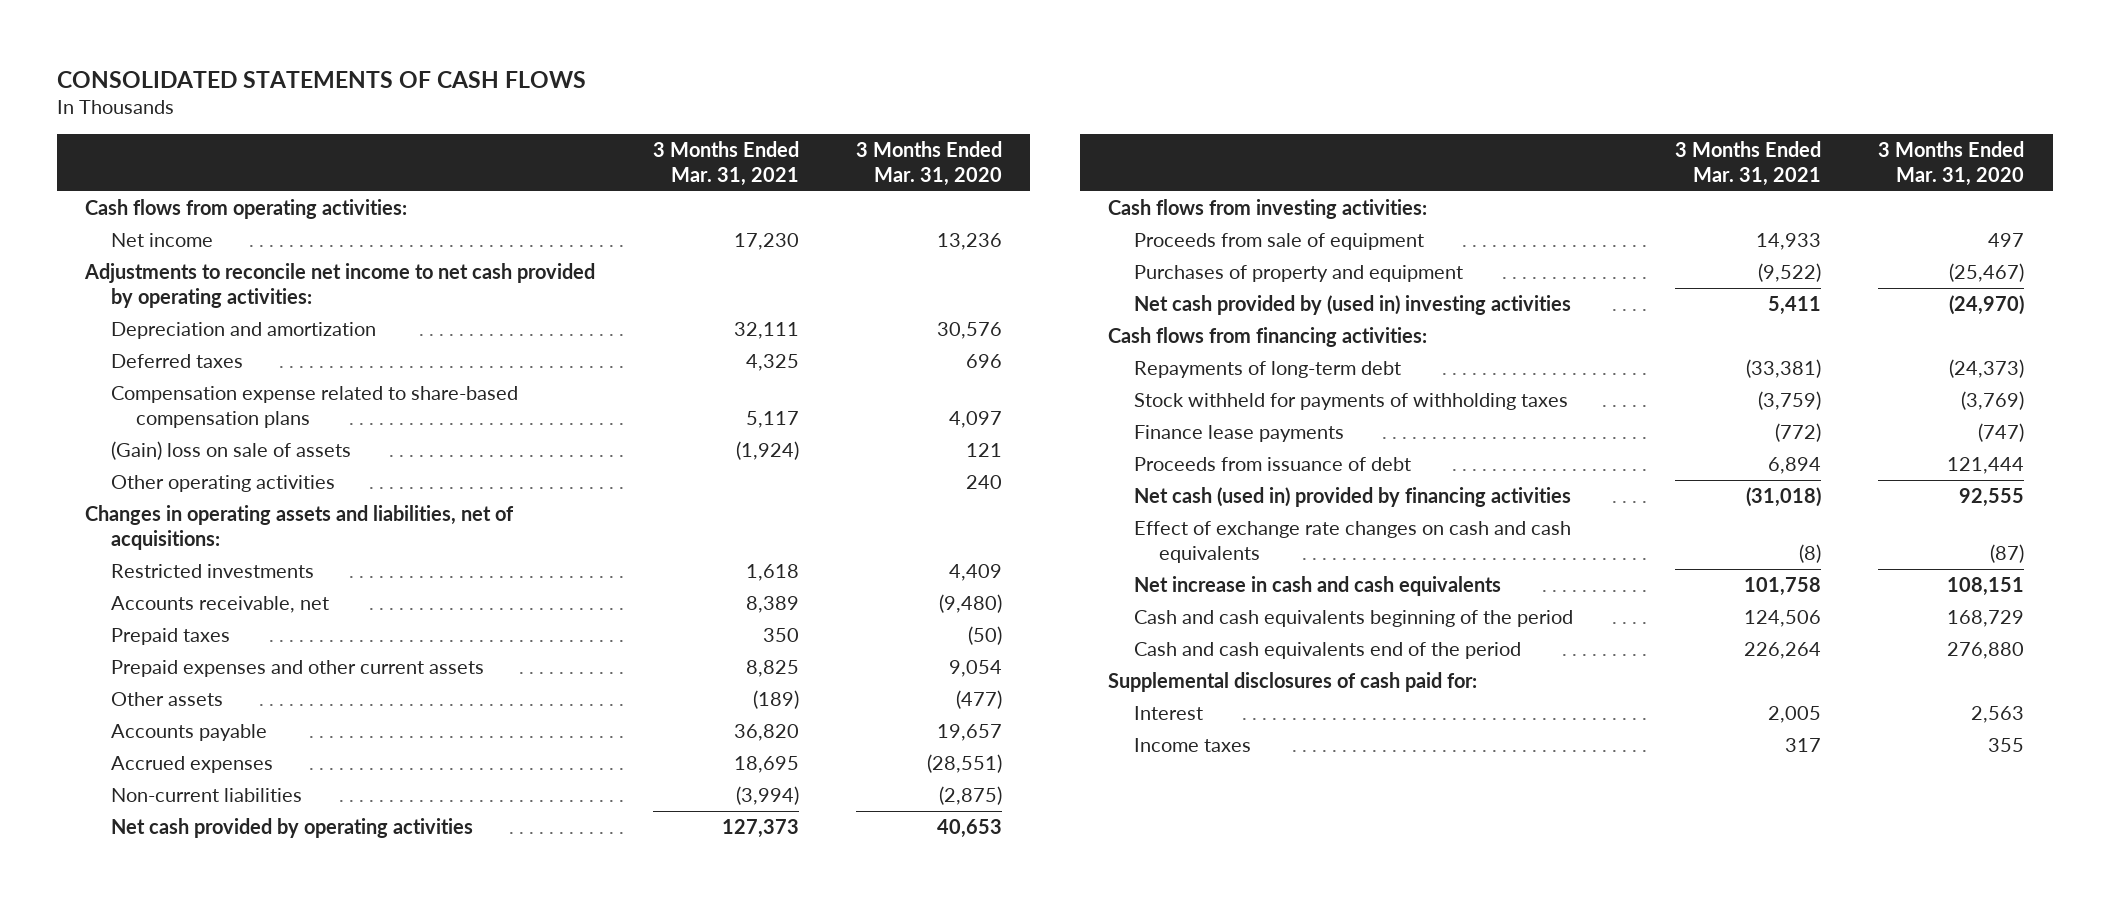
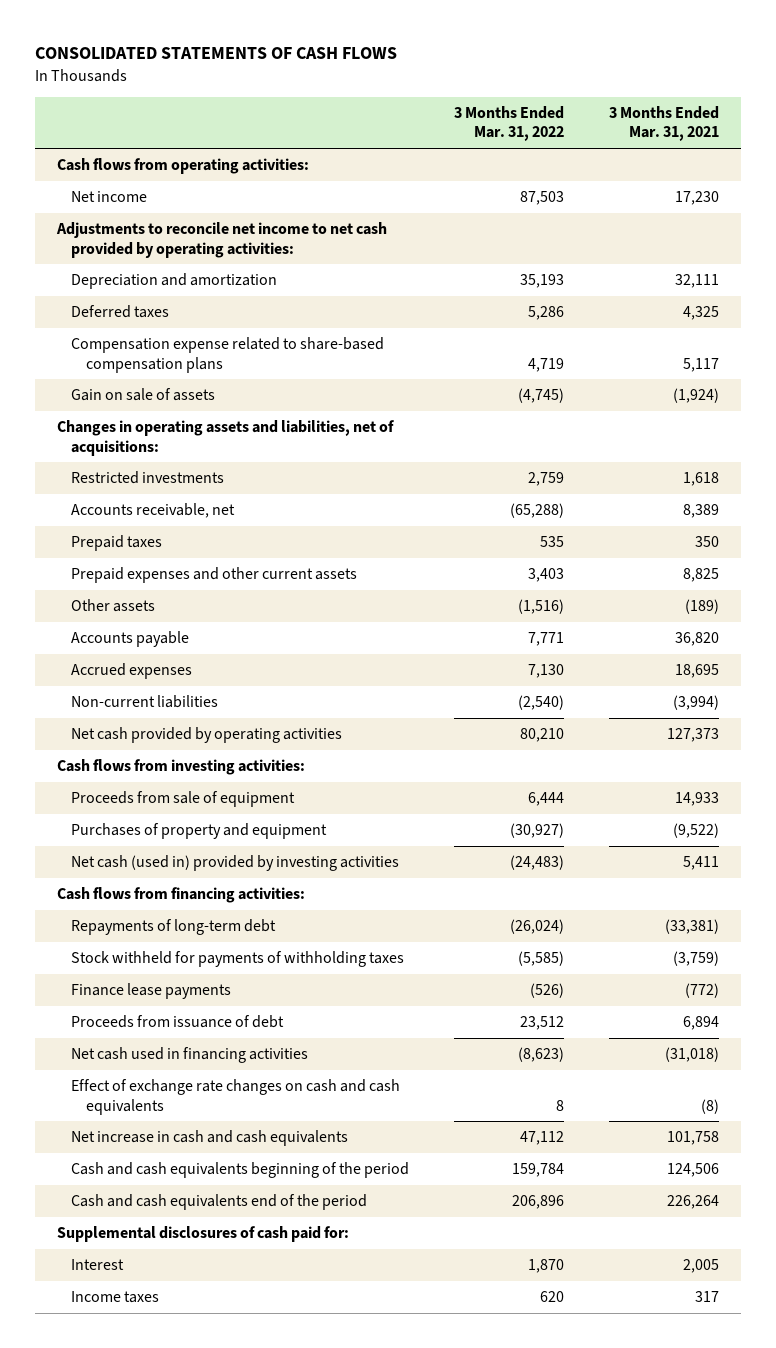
[855,141,1002,187] 3 Months Ended Mar. 31, 2020 -> none
none -> [454,105,565,142] 3 Months Ended Mar. 31, 2022
[110,474,335,492] Other operating activities -> none
[110,440,351,460] (Gain) loss on sale of assets -> [71,388,216,402] Gain on sale of assets
[1133,294,1571,315] Net cash provided by (used in) investing activities -> [71,855,400,872] Net cash (used in) provided by investing activities
[1133,486,1571,507] Net cash (used in) provided by financing activities -> [71,1047,309,1064] Net cash used in financing activities

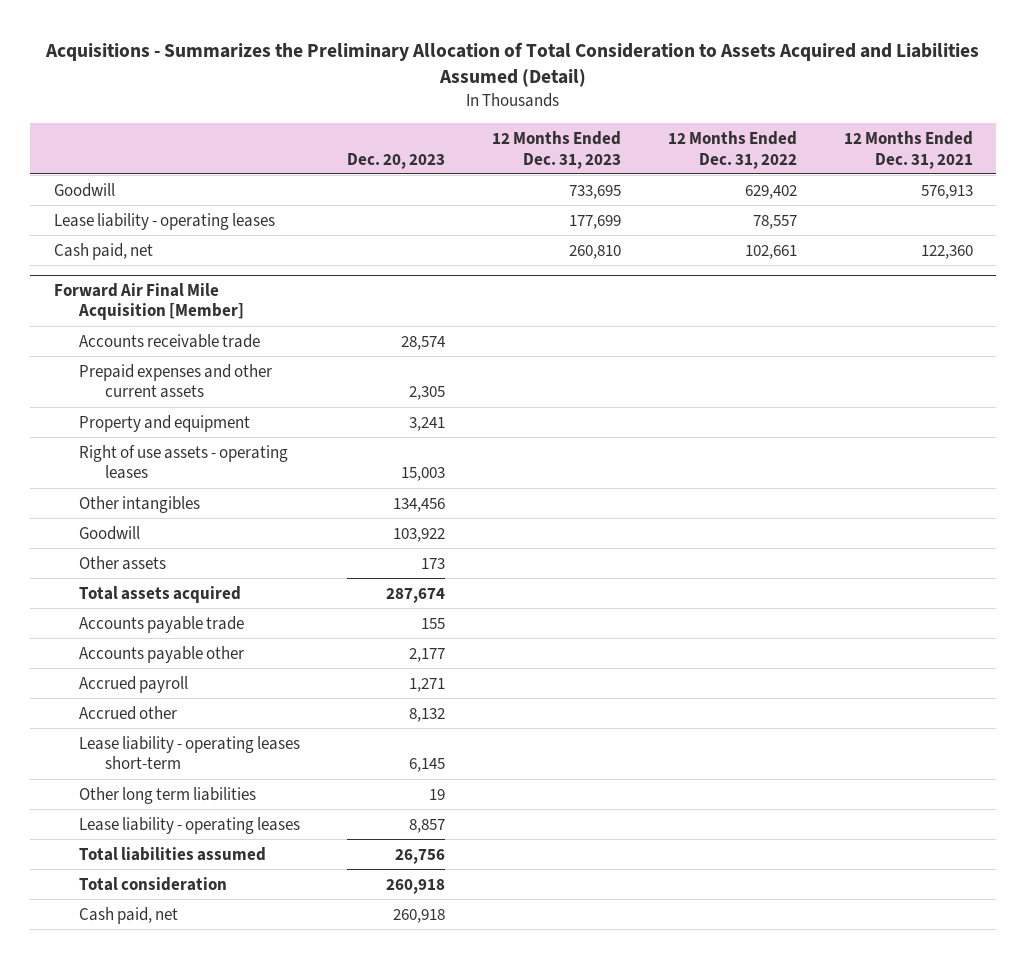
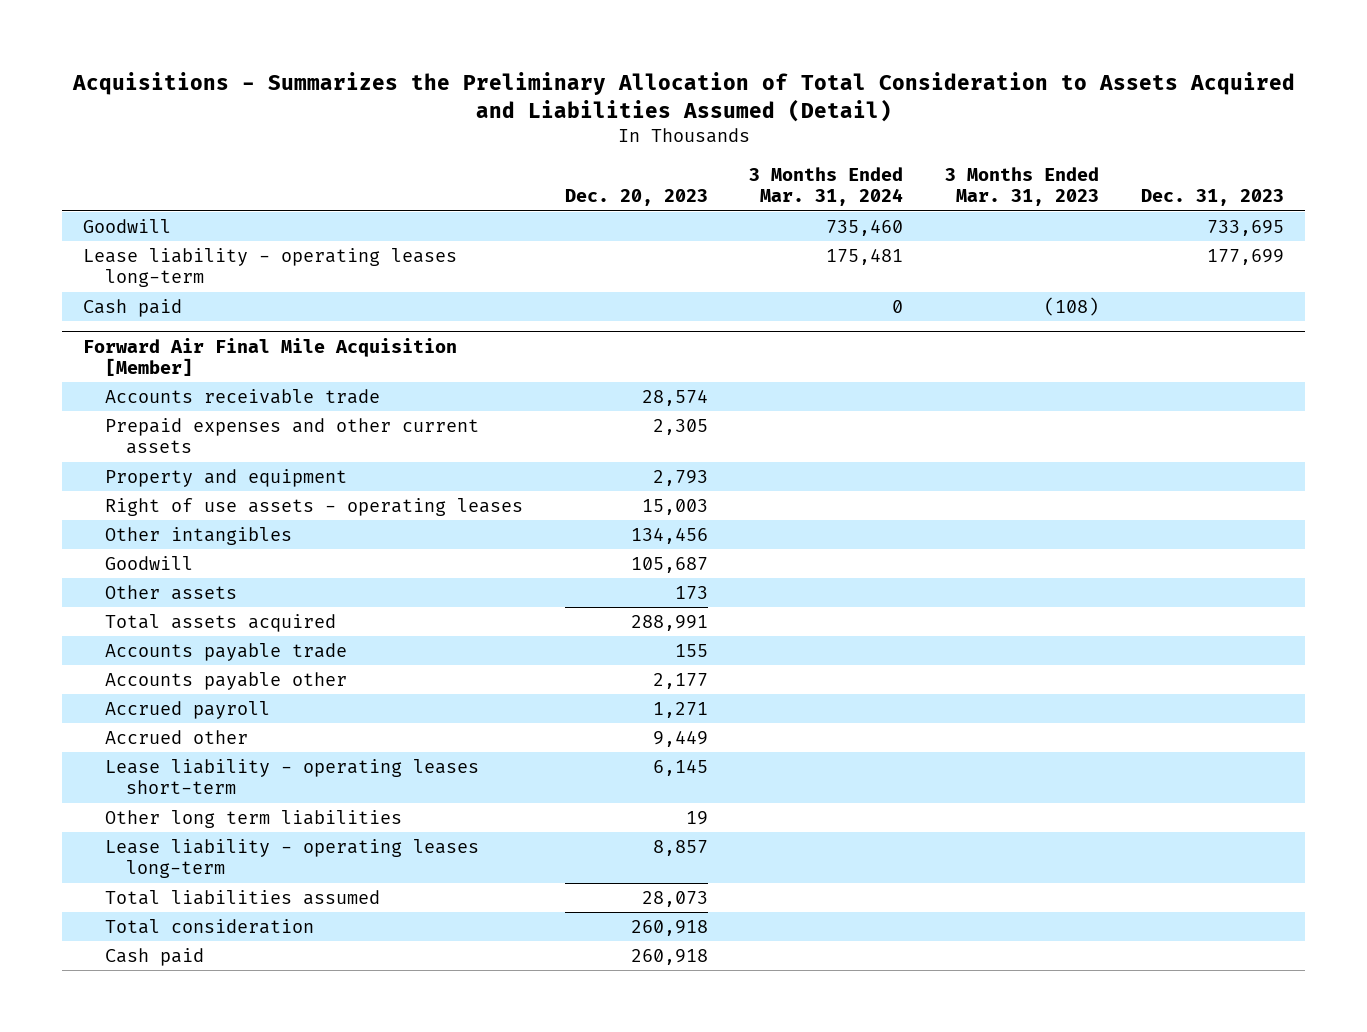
[492,131,622,169] 12 Months Ended Dec. 31, 2023 -> none
[668,131,798,169] 12 Months Ended Dec. 31, 2022 -> none
[844,131,974,169] 12 Months Ended Dec. 31, 2021 -> none
none -> [749,166,904,207] 3 Months Ended Mar. 31, 2024
none -> [945,166,1100,207] 3 Months Ended Mar. 31, 2023
none -> [1141,189,1285,207] Dec. 31, 2023
[53,212,275,230] Lease liability - operating leases -> [83,247,458,288] Lease liability - operating leases long-term
[53,242,153,260] Cash paid, net -> [83,298,183,317] Cash paid
[409,416,446,431] 3,241 -> [652,469,708,486] 2,793
[393,527,446,542] 103,922 -> [630,556,708,573] 105,687
[386,587,446,603] 287,674 -> [630,614,708,631] 288,991
[409,707,446,722] 8,132 -> [652,730,708,747] 9,449
[79,816,301,834] Lease liability - operating leases -> [104,838,479,879] Lease liability - operating leases long-term
[395,848,446,864] 26,756 -> [641,890,708,907] 28,073
[79,906,179,924] Cash paid, net -> [104,947,204,966] Cash paid

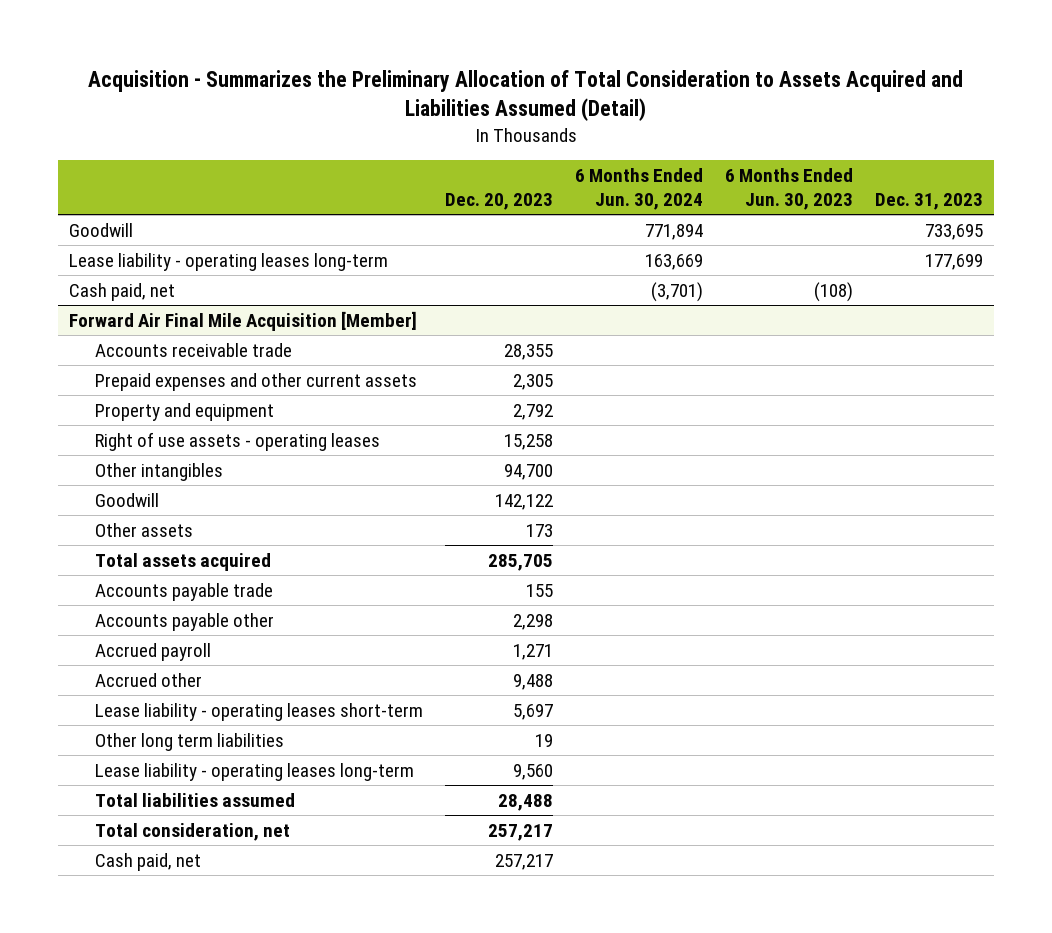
[71,72,1295,122] Acquisitions - Summarizes the Preliminary Allocation of Total Consideration to Assets Acquired and Liabilities Assumed (Detail) -> [88,70,964,122] Acquisition - Summarizes the Preliminary Allocation of Total Consideration to Assets Acquired and Liabilities Assumed (Detail)
[749,166,904,207] 3 Months Ended Mar. 31, 2024 -> none
[945,166,1100,207] 3 Months Ended Mar. 31, 2023 -> none
none -> [575,168,704,210] 6 Months Ended Jun. 30, 2024
none -> [725,168,854,210] 6 Months Ended Jun. 30, 2023
[83,298,183,317] Cash paid -> [69,282,176,301] Cash paid, net
[641,389,708,406] 28,574 -> [504,343,554,360] 28,355
[652,469,708,486] 2,793 -> [513,403,554,420] 2,792
[641,498,708,515] 15,003 -> [504,433,554,450] 15,258
[630,527,708,544] 134,456 -> [504,463,554,480] 94,700
[630,556,708,573] 105,687 -> [495,493,554,510] 142,122
[630,614,708,631] 288,991 -> [488,553,554,571] 285,705
[652,672,708,689] 2,177 -> [513,613,554,630] 2,298
[652,730,708,747] 9,449 -> [513,673,554,690] 9,488
[652,759,708,776] 6,145 -> [513,703,554,720] 5,697
[652,839,708,856] 8,857 -> [513,763,554,780] 9,560
[641,890,708,907] 28,073 -> [498,793,554,811] 28,488
[104,918,314,934] Total consideration -> [95,822,291,841] Total consideration, net
[630,919,708,936] 260,918 -> [488,823,554,841] 257,217
[104,947,204,966] Cash paid -> [95,852,202,871] Cash paid, net
[630,948,708,965] 260,918 -> [495,853,554,870] 257,217

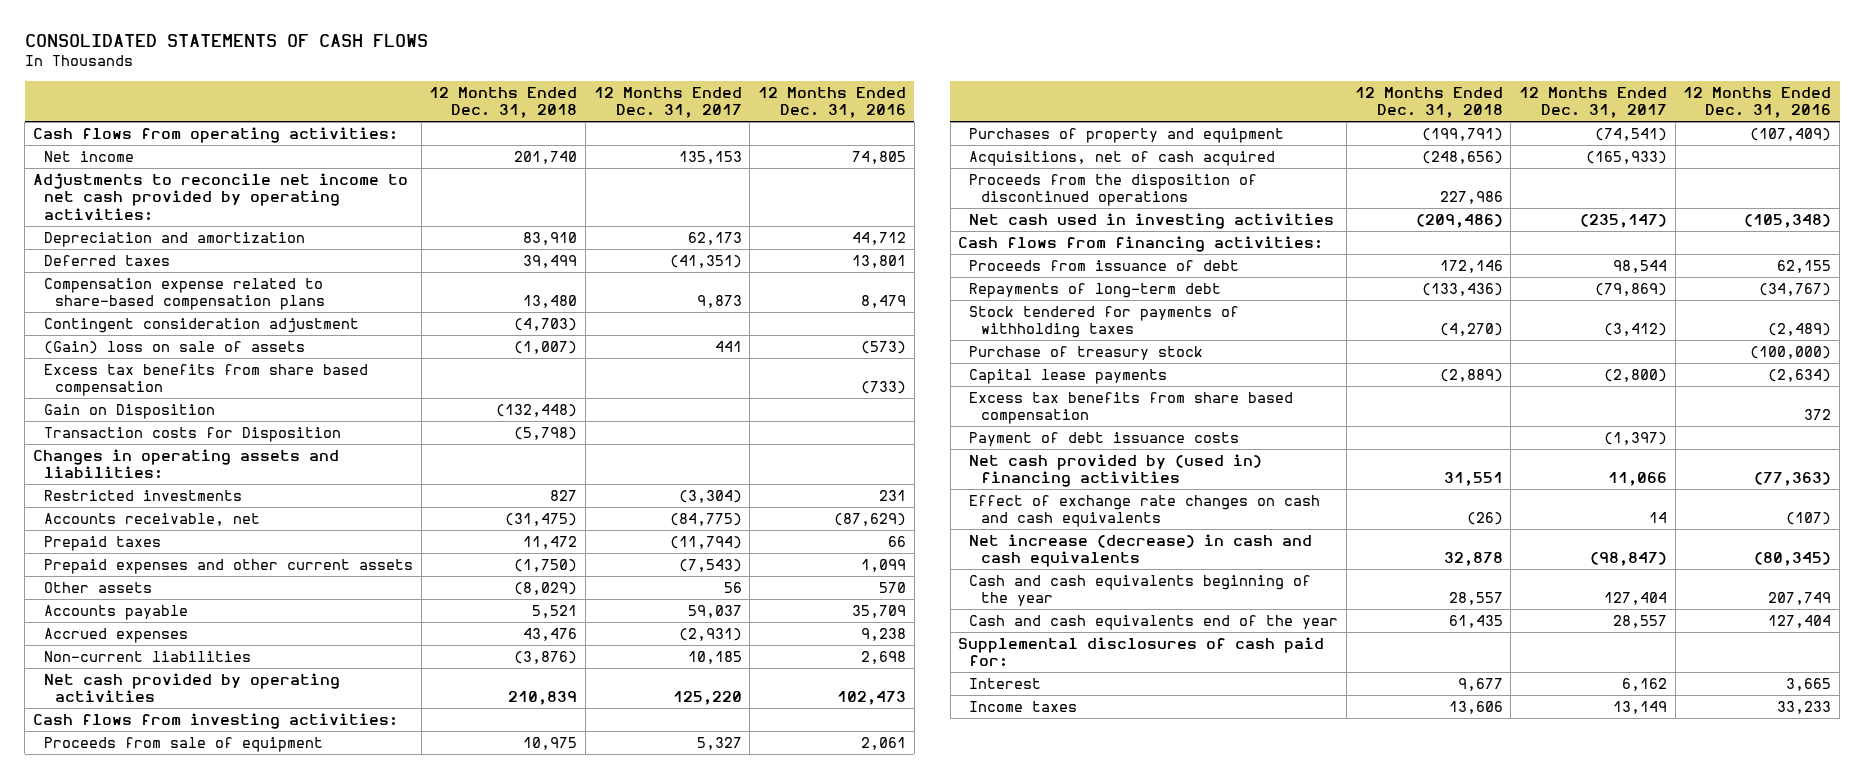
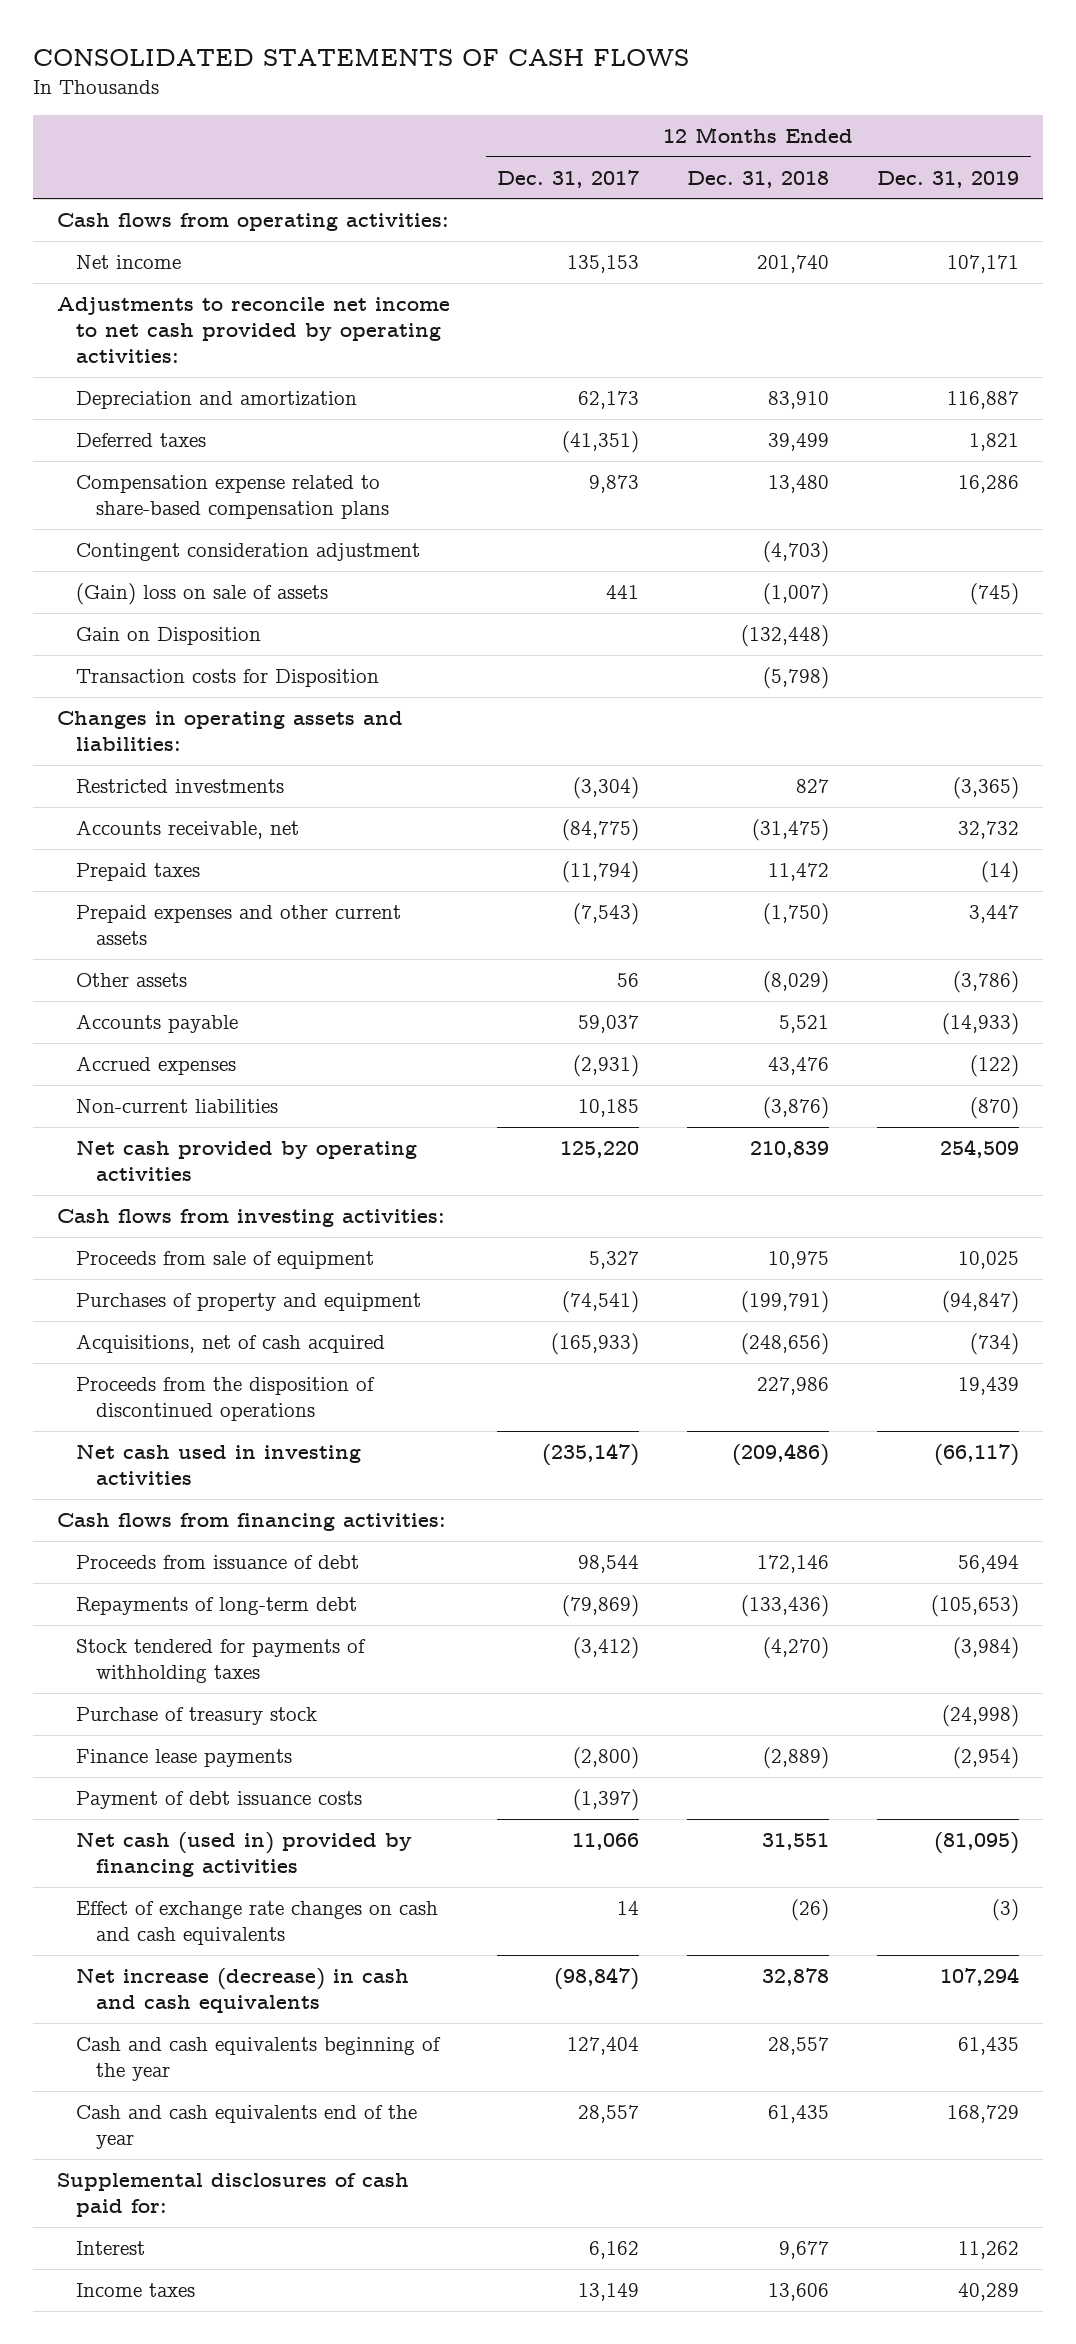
[758,86,907,119] 12 Months Ended Dec. 31, 2016 -> none
none -> [876,170,1019,188] Dec. 31, 2019
[44,363,369,397] Excess tax benefits from share based compensation -> none
[969,391,1294,425] Excess tax benefits from share based compensation -> none
[969,368,1168,384] Capital lease payments -> [76,1749,293,1768] Finance lease payments
[969,453,1263,488] Net cash provided by (used in) financing activities -> [76,1832,413,1878] Net cash (used in) provided by financing activities

